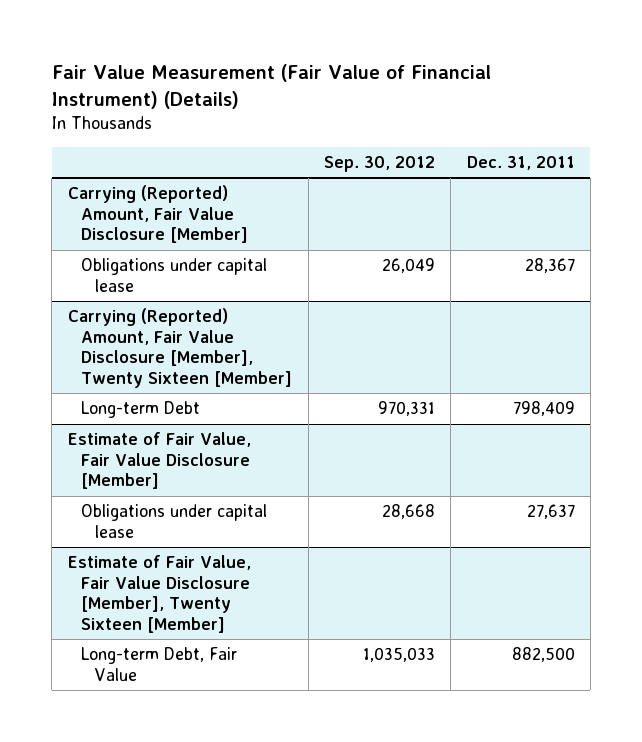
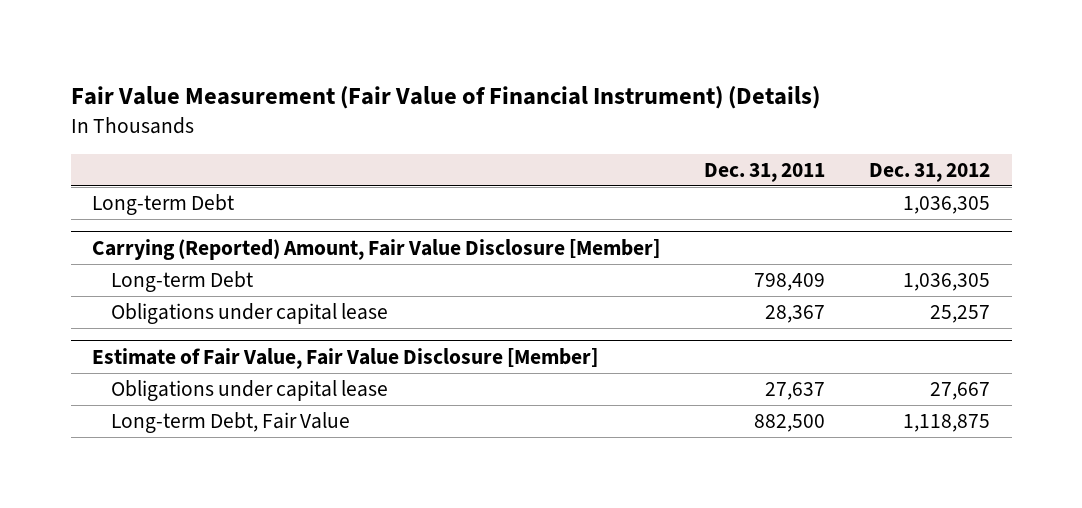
[323,155,435,172] Sep. 30, 2012 -> none
none -> [869,162,991,182] Dec. 31, 2012
none -> [92,194,235,216] Long-term Debt
[67,308,293,388] Carrying (Reported) Amount, Fair Value Disclosure [Member], Twenty Sixteen [Member] -> none
[81,258,268,292] Obligations under capital lease -> [111,303,389,325] Obligations under capital lease
[67,555,251,633] Estimate of Fair Value, Fair Value Disclosure [Member], Twenty Sixteen [Member] -> none

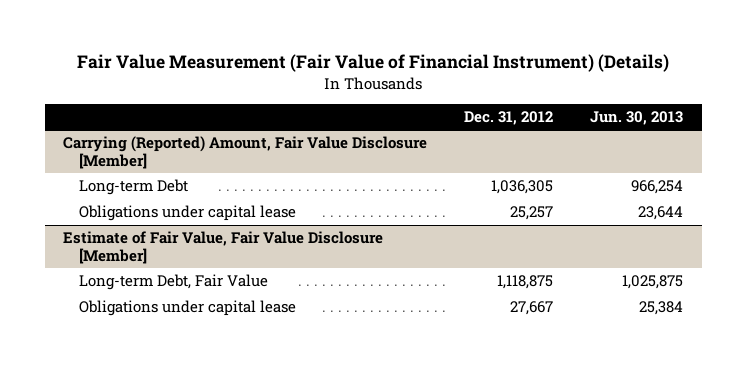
[704,162,826,182] Dec. 31, 2011 -> none
none -> [590,110,684,125] Jun. 30, 2013
[92,194,235,216] Long-term Debt -> none
[111,380,389,402] Obligations under capital lease -> [78,300,296,317] Obligations under capital lease

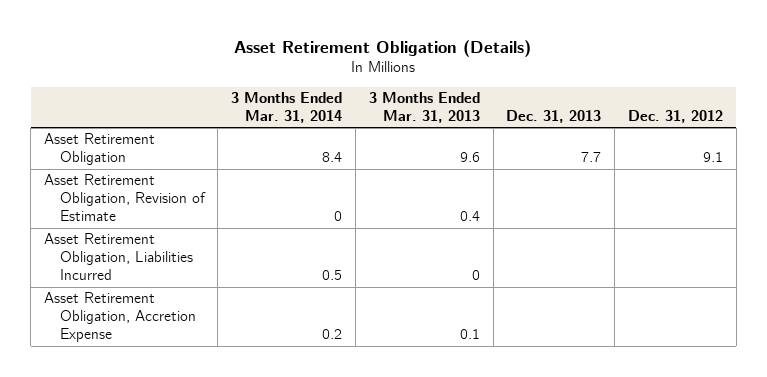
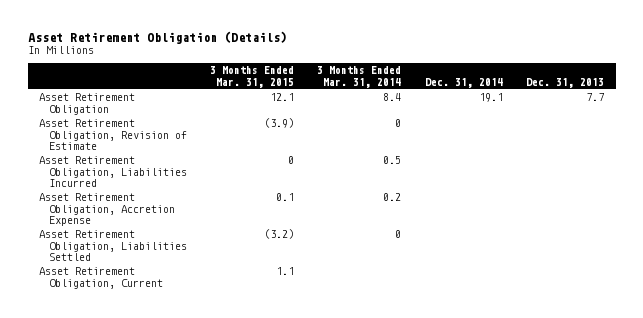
[368,91,480,123] 3 Months Ended Mar. 31, 2013 -> none
[627,109,723,123] Dec. 31, 2012 -> none
none -> [209,66,294,88] 3 Months Ended Mar. 31, 2015
none -> [424,77,503,88] Dec. 31, 2014
none -> [39,230,187,262] Asset Retirement Obligation, Liabilities Settled
none -> [39,267,163,289] Asset Retirement Obligation, Current

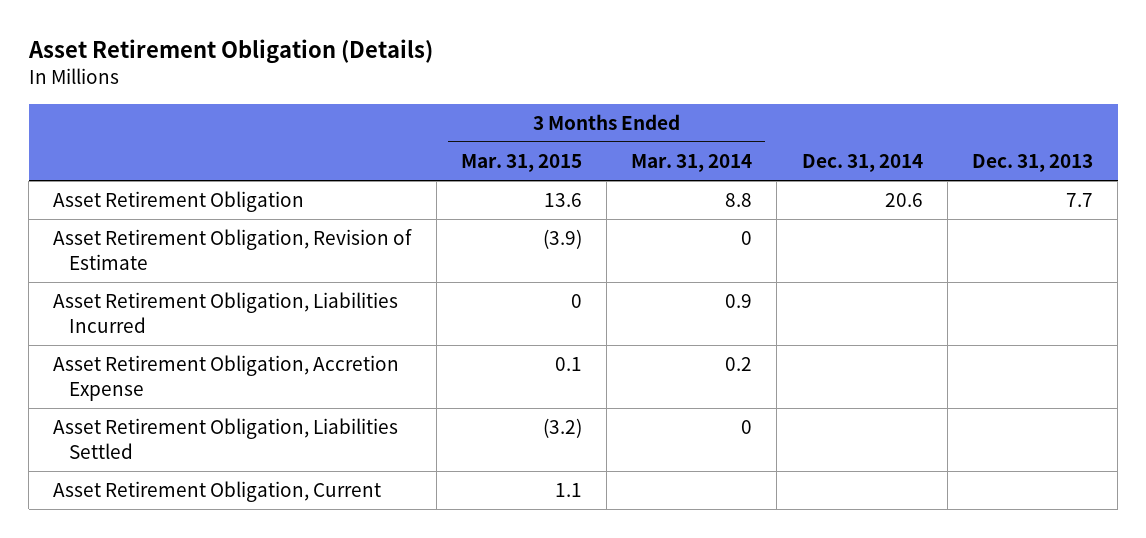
[269,93,294,102] 12.1 -> [543,193,582,208] 13.6
[383,93,402,102] 8.4 -> [725,193,753,208] 8.8
[478,93,503,103] 19.1 -> [884,193,923,208] 20.6
[383,156,402,165] 0.5 -> [725,294,753,309] 0.9

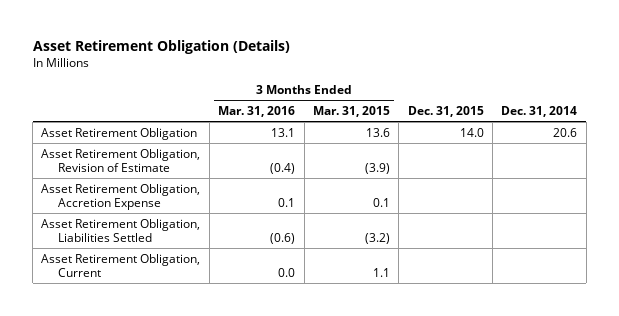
[631,154,753,173] Mar. 31, 2014 -> none
[972,154,1094,173] Dec. 31, 2013 -> none
none -> [218,106,296,118] Mar. 31, 2016
none -> [407,106,484,118] Dec. 31, 2015
[53,292,399,334] Asset Retirement Obligation, Liabilities Incurred -> none

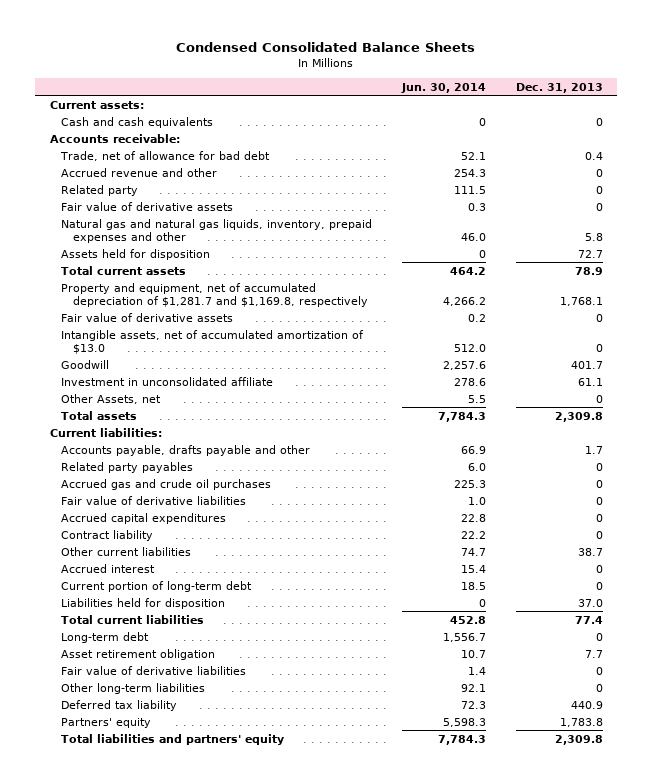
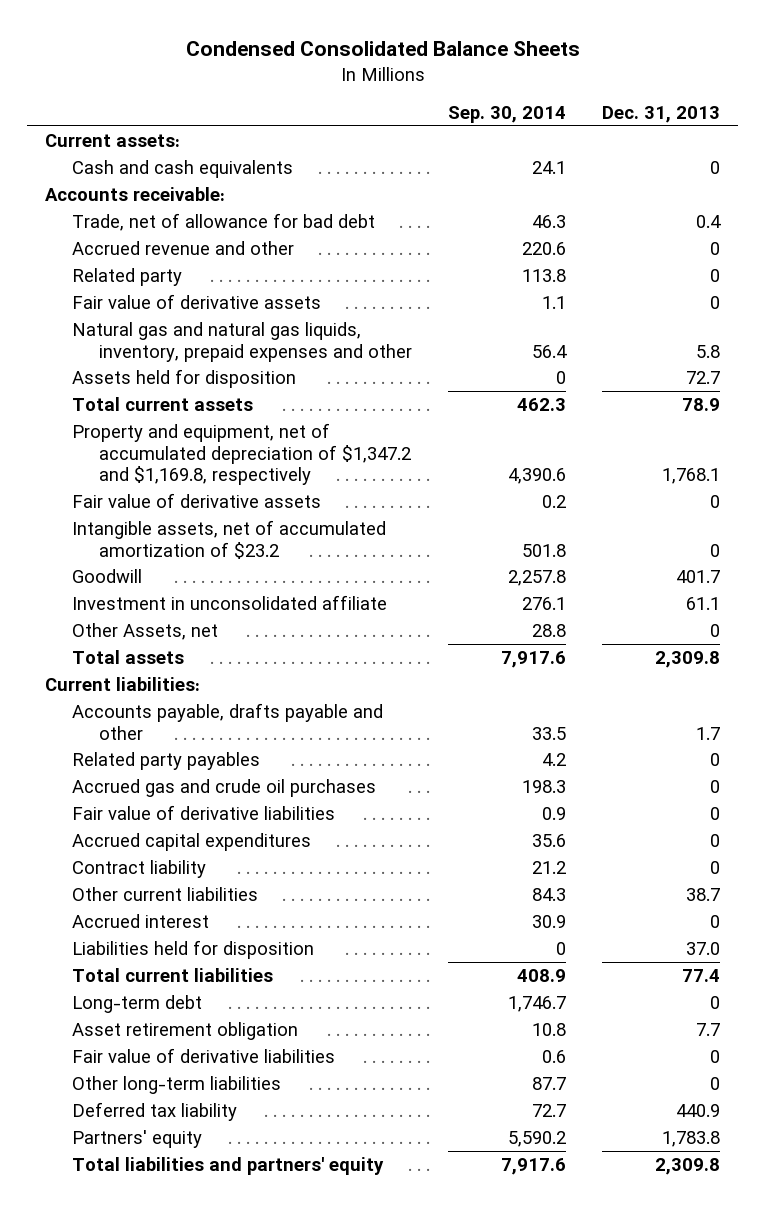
[401,82,487,93] Jun. 30, 2014 -> none
none -> [448,106,567,124] Sep. 30, 2014
[61,282,368,307] Property and equipment, net of accumulated depreciation of $1,281.7 and $1,169.8, respectively -> [72,422,412,486] Property and equipment, net of accumulated depreciation of $1,347.2 and $1,169.8, respectively
[61,329,365,354] Intangible assets, net of accumulated amortization of $13.0 -> [72,519,387,559] Intangible assets, net of accumulated amortization of $23.2
[61,580,253,592] Current portion of long-term debt -> none

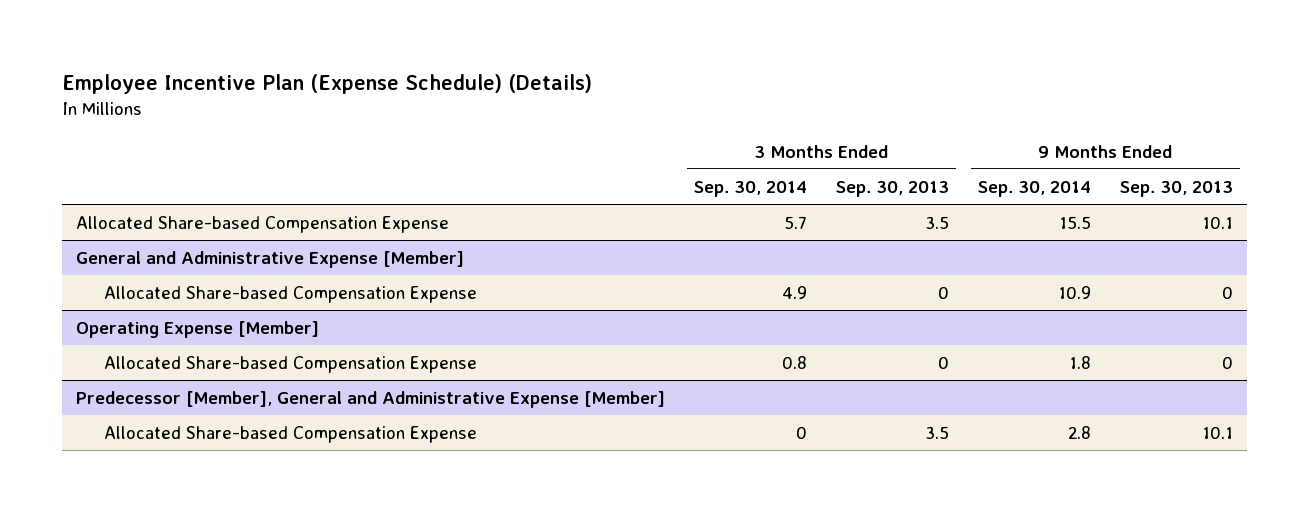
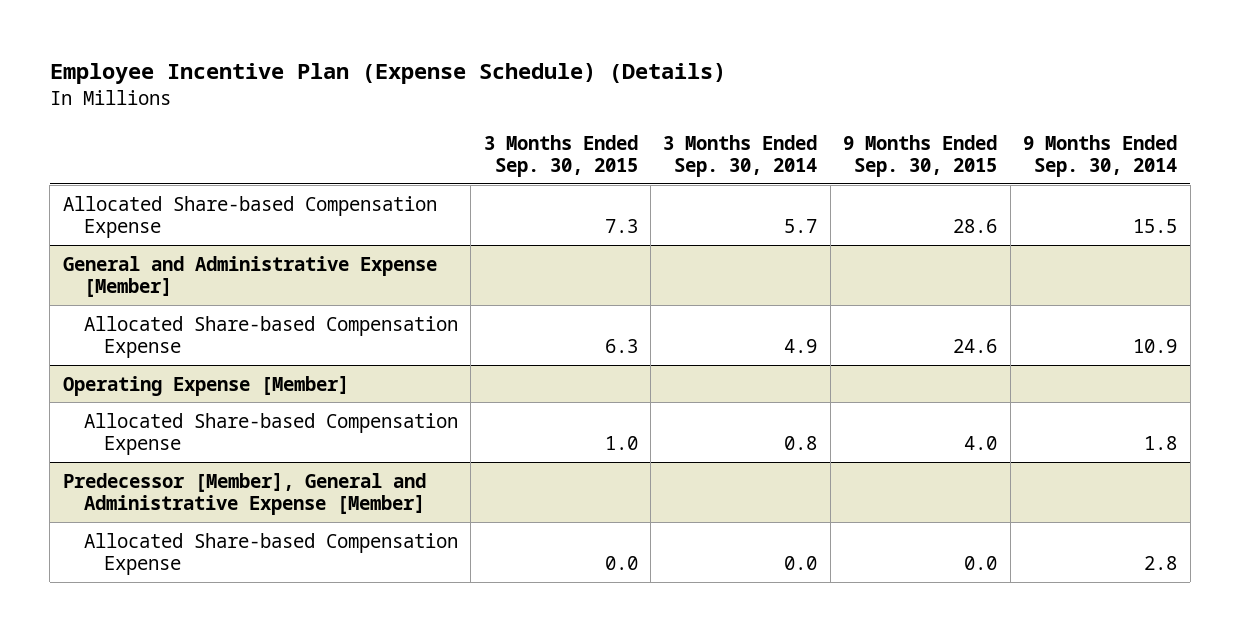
[835,180,949,197] Sep. 30, 2013 -> none
[1119,180,1233,197] Sep. 30, 2013 -> none
none -> [483,134,638,177] 3 Months Ended Sep. 30, 2015
none -> [843,134,998,177] 9 Months Ended Sep. 30, 2015
[795,425,807,439] 0 -> [784,555,818,570] 0.0

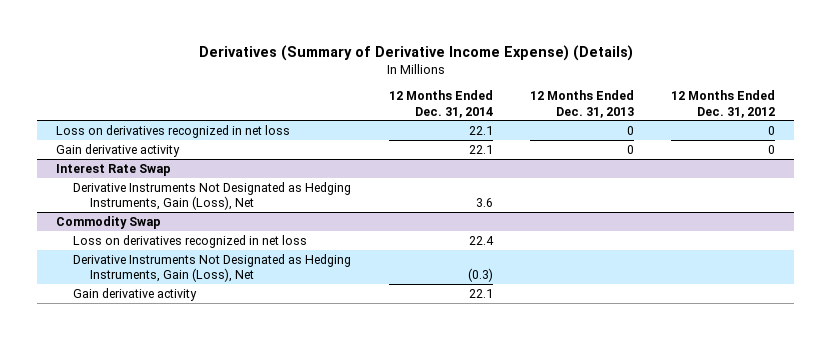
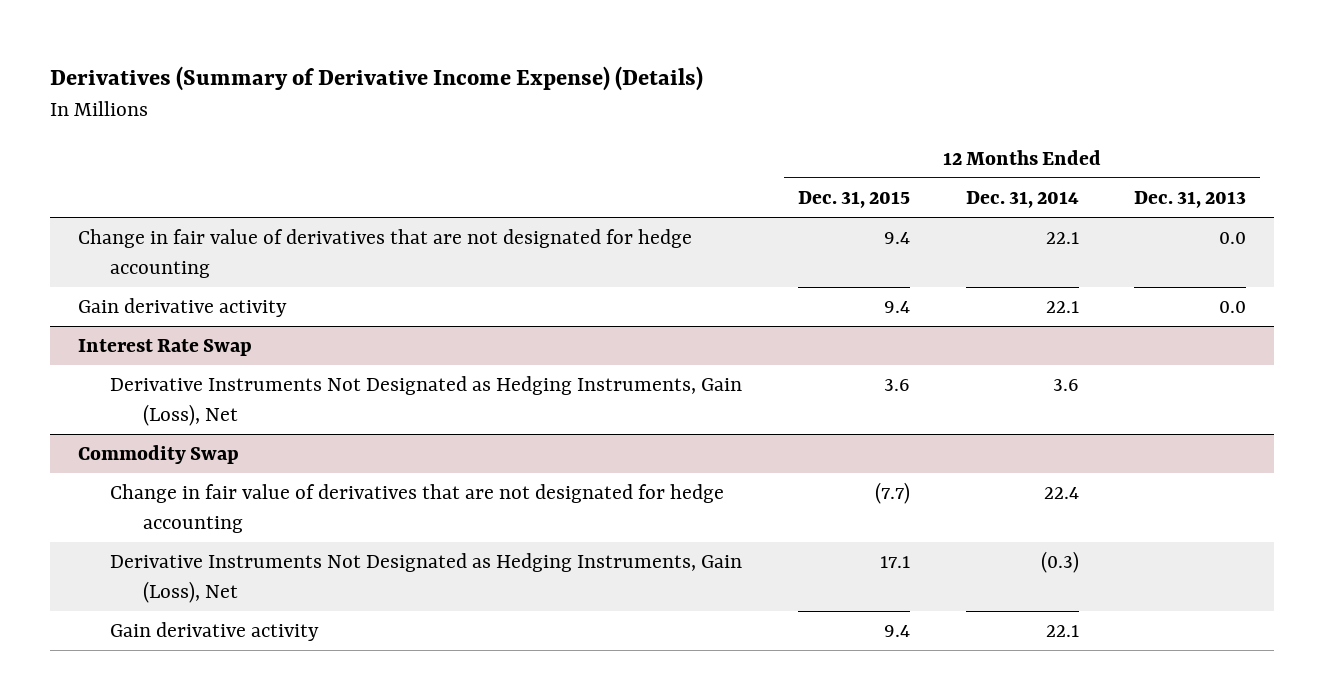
[671,90,776,118] 12 Months Ended Dec. 31, 2012 -> none
none -> [798,191,911,209] Dec. 31, 2015
[55,124,290,138] Loss on derivatives recognized in net loss -> none
none -> [77,229,692,278] Change in fair value of derivatives that are not designated for hedge accounting
[627,144,635,154] 0 -> [1219,301,1247,314] 0.0
[73,234,308,248] Loss on derivatives recognized in net loss -> [110,484,725,533] Change in fair value of derivatives that are not designated for hedge accounting

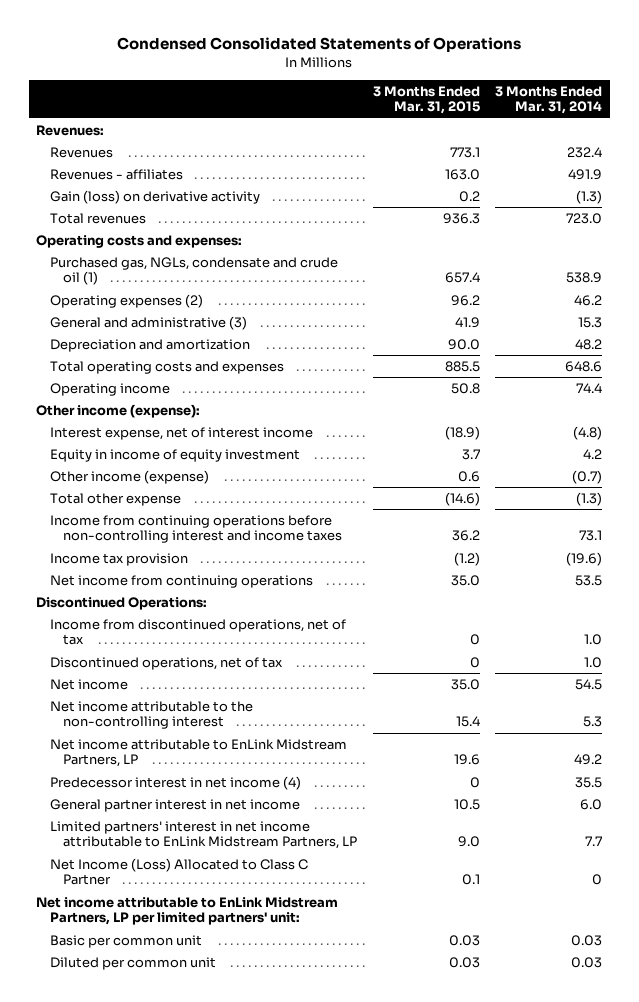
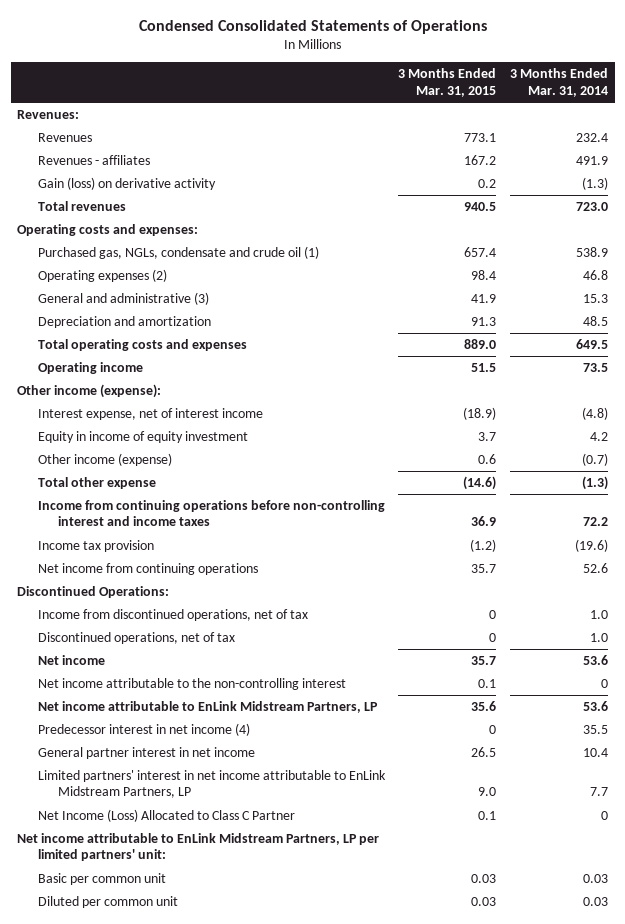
[444,168,480,180] 163.0 -> [464,154,497,165] 167.2
[442,212,480,224] 936.3 -> [464,201,497,211] 940.5
[450,294,480,306] 96.2 -> [471,269,497,280] 98.4
[574,294,603,306] 46.2 -> [582,269,608,280] 46.8
[447,338,480,350] 90.0 -> [471,316,497,326] 91.3
[575,338,603,350] 48.2 -> [582,315,608,326] 48.5
[444,360,480,372] 885.5 -> [464,338,497,349] 889.0
[565,360,603,372] 648.6 -> [575,338,608,349] 649.5
[450,382,480,394] 50.8 -> [471,362,497,372] 51.5
[576,382,603,393] 74.4 -> [582,362,608,372] 73.5
[451,530,480,542] 36.2 -> [471,516,497,527] 36.9
[579,530,603,542] 73.1 -> [582,517,608,527] 72.2
[450,574,480,586] 35.0 -> [471,563,497,573] 35.7
[575,574,603,586] 53.5 -> [582,562,608,573] 52.6
[450,678,480,690] 35.0 -> [471,655,497,665] 35.7
[575,678,603,690] 54.5 -> [582,654,608,665] 53.6
[455,716,480,728] 15.4 -> [478,678,497,688] 0.1
[583,716,603,728] 5.3 -> [600,678,608,688] 0
[453,754,480,766] 19.6 -> [471,700,497,711] 35.6
[574,754,603,766] 49.2 -> [582,700,608,711] 53.6
[453,798,480,810] 10.5 -> [471,746,497,757] 26.5
[580,798,603,810] 6.0 -> [582,747,608,757] 10.4

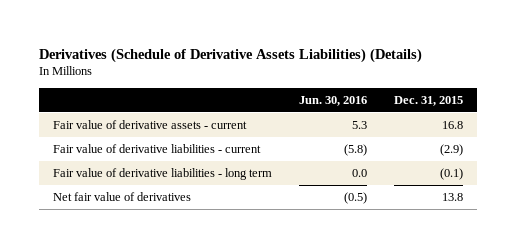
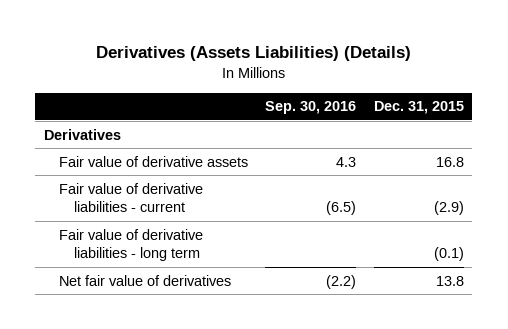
[39,47,423,63] Derivatives (Schedule of Derivative Assets Liabilities) (Details) -> [95,45,411,61] Derivatives (Assets Liabilities) (Details)
[298,95,367,106] Jun. 30, 2016 -> none
none -> [265,101,357,115] Sep. 30, 2016
none -> [43,128,121,140] Derivatives
[52,120,247,130] Fair value of derivative assets - current -> [58,155,248,167] Fair value of derivative assets

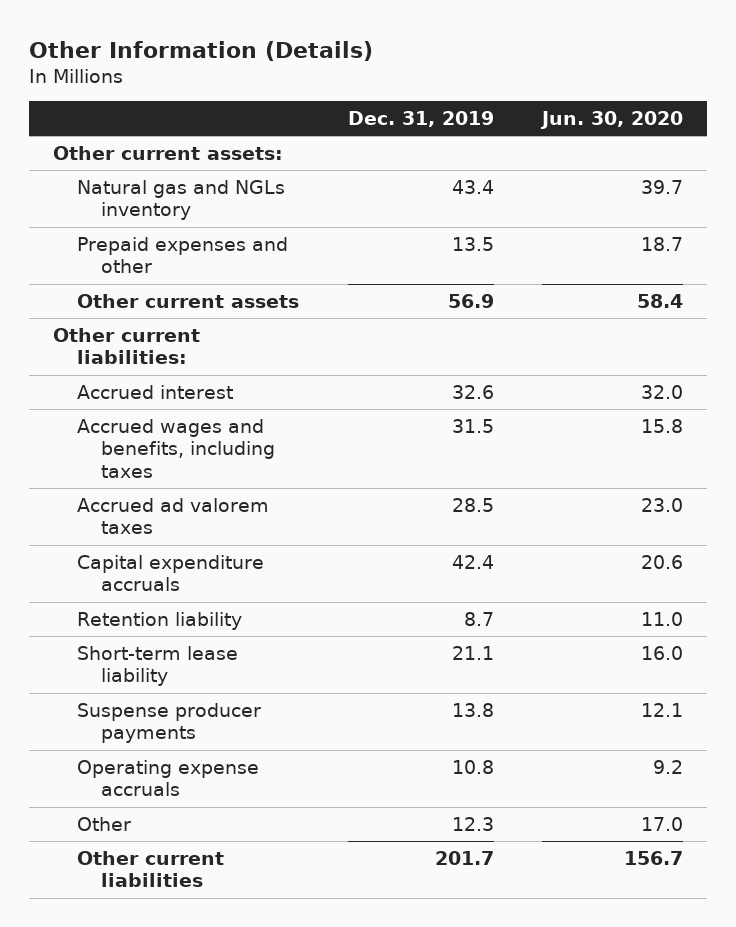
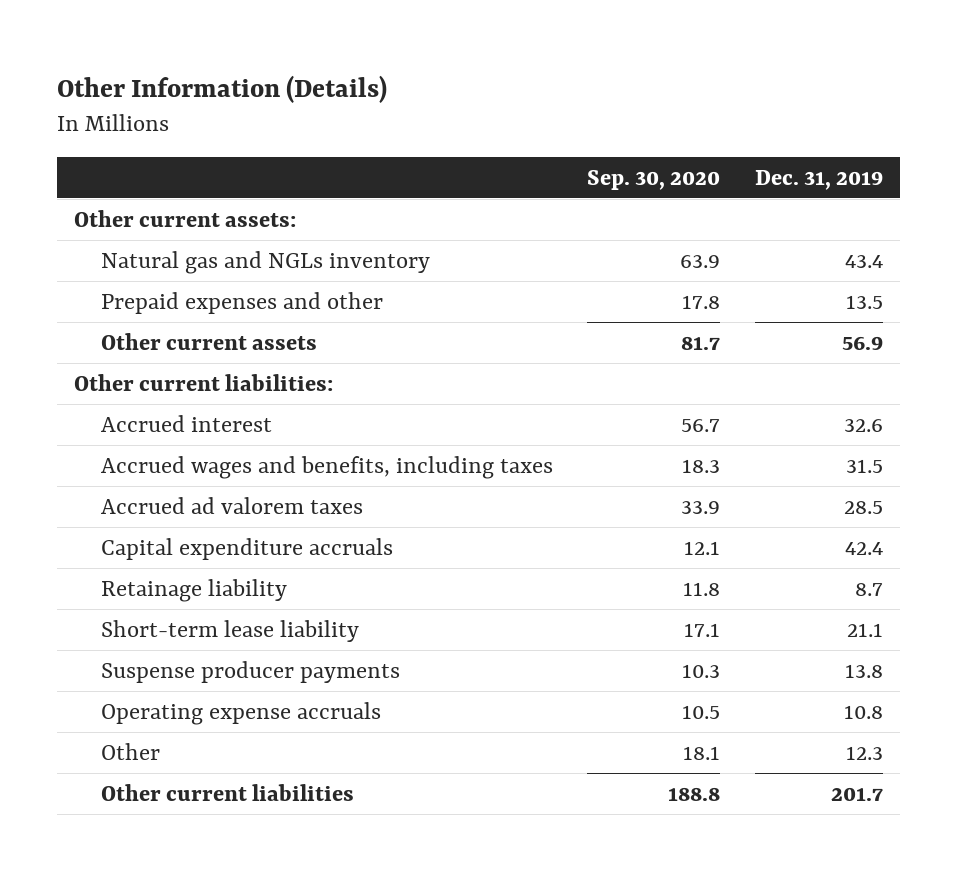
[540,111,684,130] Jun. 30, 2020 -> none
none -> [587,169,721,190] Sep. 30, 2020
[77,611,243,630] Retention liability -> [101,578,288,602] Retainage liability

